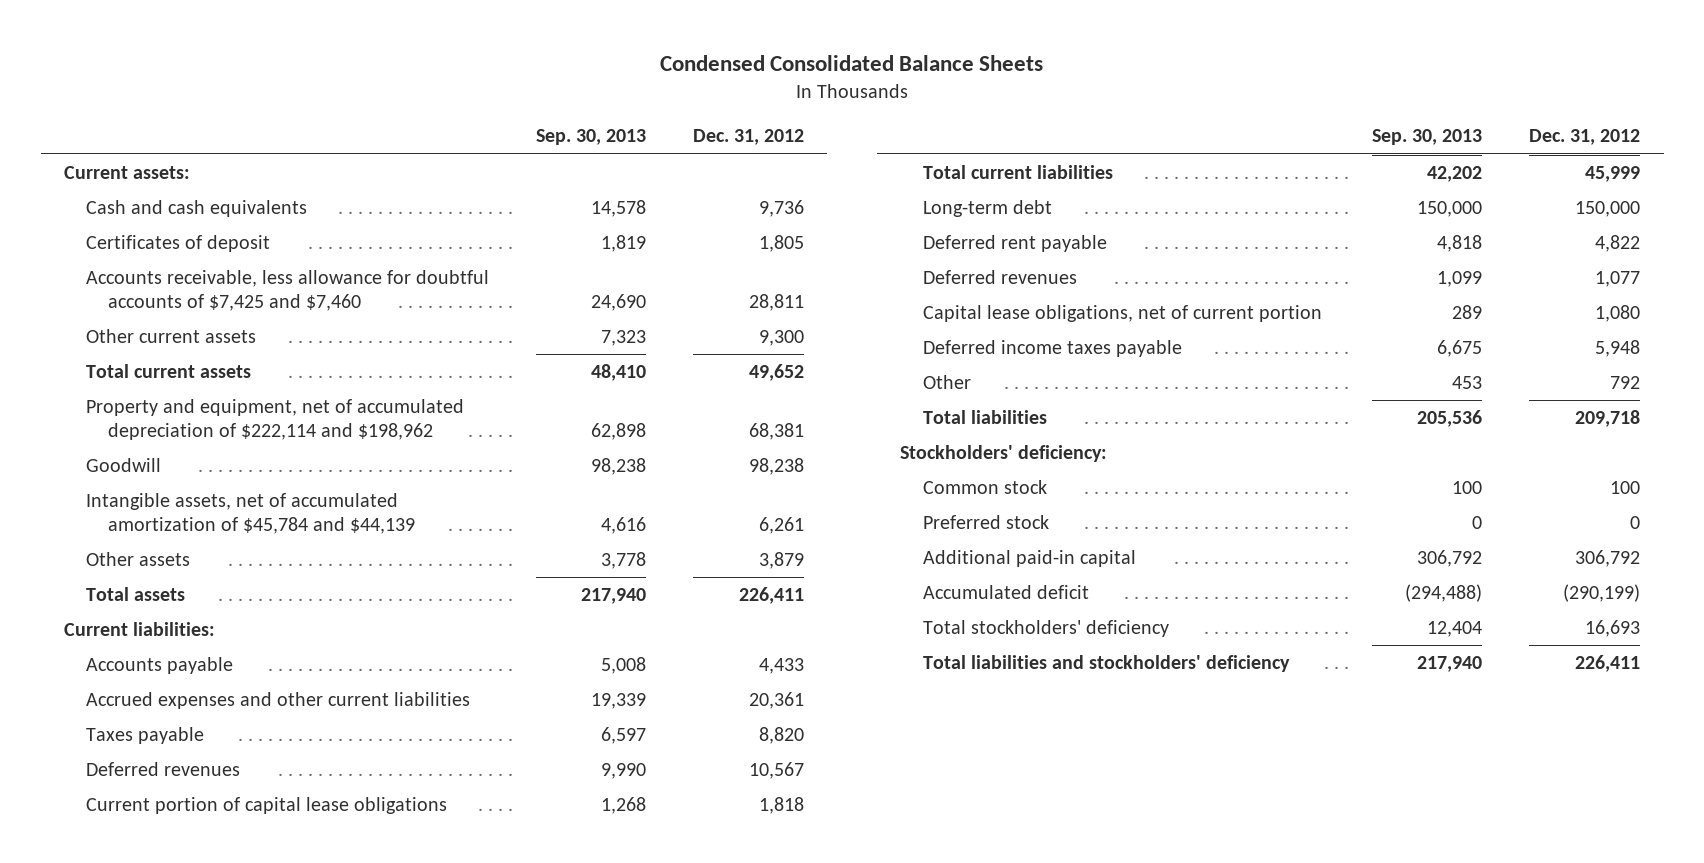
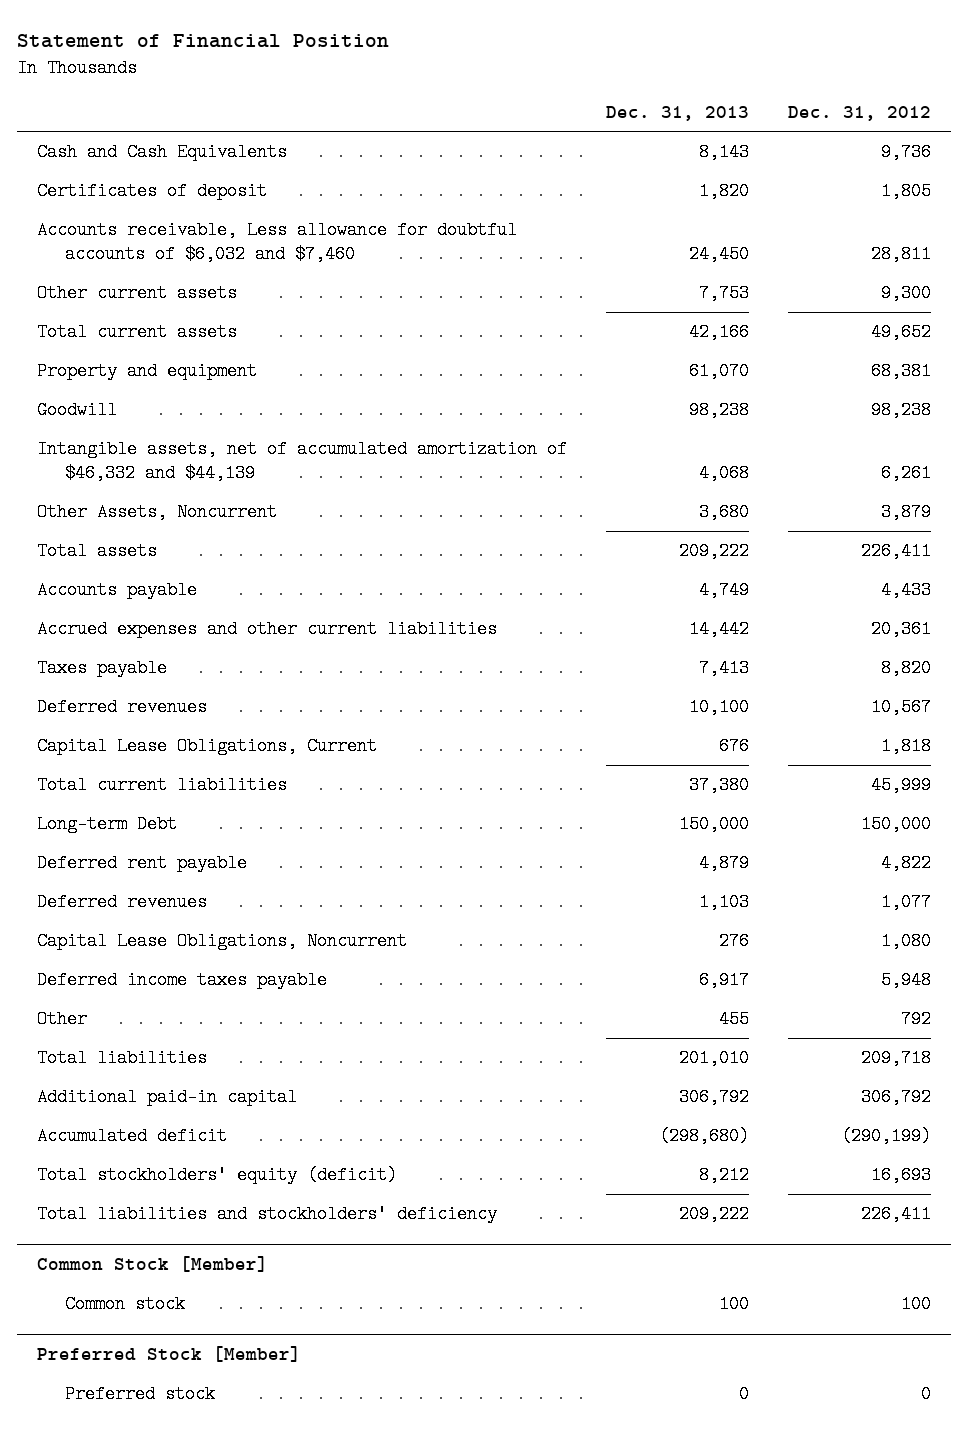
[660,55,1044,72] Condensed Consolidated Balance Sheets -> [17,34,390,49] Statement of Financial Position
[535,129,646,146] Sep. 30, 2013 -> none
none -> [606,105,750,121] Dec. 31, 2013
[63,166,190,180] Current assets: -> none
[86,200,308,218] Cash and cash equivalents -> [36,143,287,162] Cash and Cash Equivalents
[86,270,490,311] Accounts receivable, less allowance for doubtful accounts of $7,425 and $7,460 -> [36,221,517,264] Accounts receivable, Less allowance for doubtful accounts of $6,032 and $7,460
[86,399,465,440] Property and equipment, net of accumulated depreciation of $222,114 and $198,962 -> [36,362,257,381] Property and equipment
[86,493,416,534] Intangible assets, net of accumulated amortization of $45,784 and $44,139 -> [36,440,567,483] Intangible assets, net of accumulated amortization of $46,332 and $44,139
[86,552,191,567] Other assets -> [36,503,277,522] Other Assets, Noncurrent
[63,622,215,637] Current liabilities: -> none
[86,797,448,815] Current portion of capital lease obligations -> [36,737,377,756] Capital Lease Obligations, Current
[922,200,1052,218] Long-term debt -> [36,815,177,834] Long-term Debt
[922,305,1322,323] Capital lease obligations, net of current portion -> [36,932,407,951] Capital Lease Obligations, Noncurrent
[900,445,1108,463] Stockholders' deficiency: -> none
[922,480,1047,495] Common stock -> none
[922,515,1049,530] Preferred stock -> none
[922,620,1169,638] Total stockholders' deficiency -> [36,1166,397,1185] Total stockholders' equity (deficit)
none -> [36,1256,268,1273] Common Stock [Member]
none -> [65,1295,186,1314] Common stock
none -> [36,1346,301,1363] Preferred Stock [Member]
none -> [65,1385,216,1404] Preferred stock

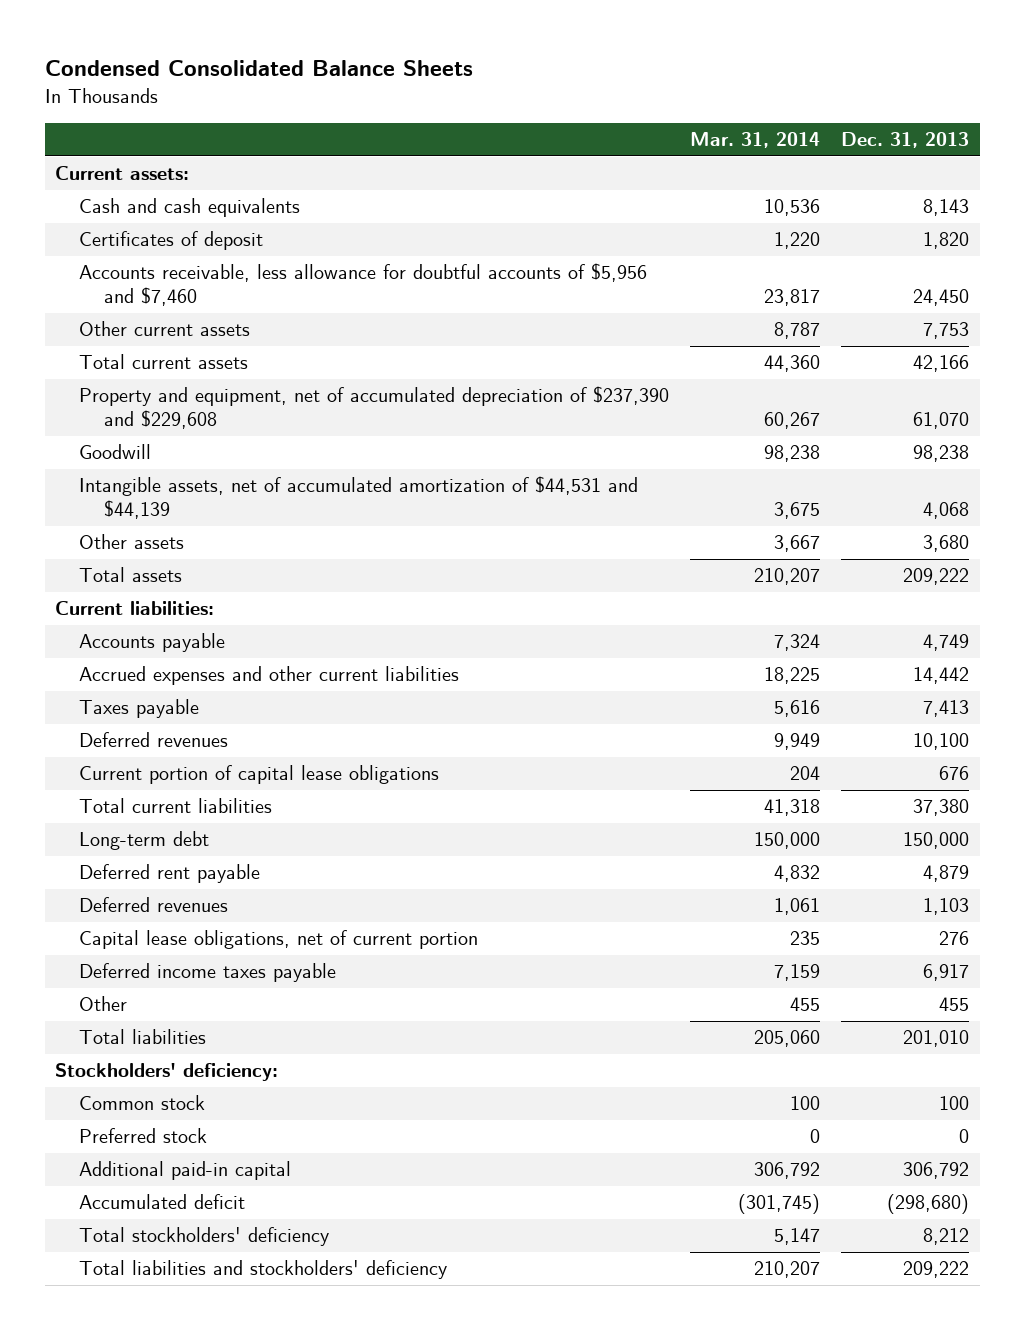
[17,34,390,49] Statement of Financial Position -> [44,59,473,76] Condensed Consolidated Balance Sheets
[788,105,932,121] Dec. 31, 2012 -> none
none -> [690,132,821,149] Mar. 31, 2014
none -> [54,166,189,181] Current assets:
[36,143,287,162] Cash and Cash Equivalents -> [79,198,301,218] Cash and cash equivalents
[36,221,517,264] Accounts receivable, Less allowance for doubtful accounts of $6,032 and $7,460 -> [79,263,648,307] Accounts receivable, less allowance for doubtful accounts of $5,956 and $7,460
[36,362,257,381] Property and equipment -> [79,386,670,430] Property and equipment, net of accumulated depreciation of $237,390 and $229,608
[36,440,567,483] Intangible assets, net of accumulated amortization of $46,332 and $44,139 -> [79,476,639,520] Intangible assets, net of accumulated amortization of $44,531 and $44,139
[36,503,277,522] Other Assets, Noncurrent -> [79,534,185,550] Other assets
none -> [54,601,214,616] Current liabilities:
[36,737,377,756] Capital Lease Obligations, Current -> [79,765,440,785] Current portion of capital lease obligations
[36,815,177,834] Long-term Debt -> [79,831,210,851] Long-term debt
[36,932,407,951] Capital Lease Obligations, Noncurrent -> [79,930,479,950] Capital lease obligations, net of current portion
none -> [54,1063,278,1082] Stockholders' deficiency:
none -> [79,1095,206,1111] Common stock
none -> [79,1128,208,1144] Preferred stock
[36,1166,397,1185] Total stockholders' equity (deficit) -> [79,1227,330,1247] Total stockholders' deficiency
[36,1256,268,1273] Common Stock [Member] -> none
[65,1295,186,1314] Common stock -> none
[36,1346,301,1363] Preferred Stock [Member] -> none
[65,1385,216,1404] Preferred stock -> none

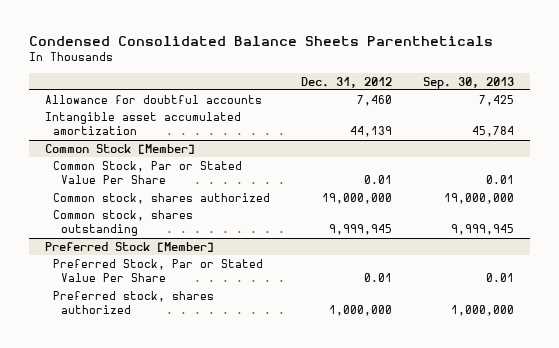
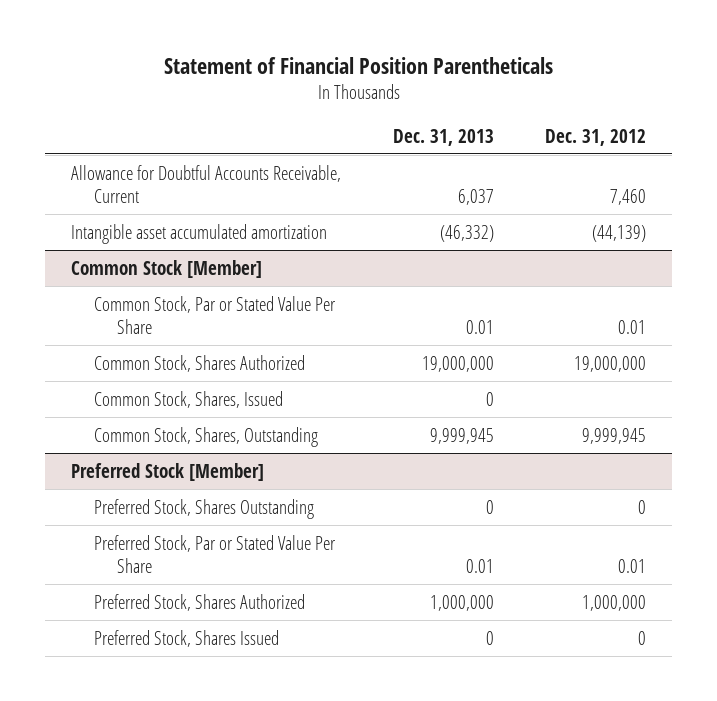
[28,36,493,47] Condensed Consolidated Balance Sheets Parentheticals -> [163,56,553,74] Statement of Financial Position Parentheticals
[423,76,515,89] Sep. 30, 2013 -> none
none -> [392,128,494,146] Dec. 31, 2013
[44,94,262,104] Allowance for doubtful accounts -> [70,164,341,203] Allowance for Doubtful Accounts Receivable, Current
[349,126,392,138] 44,139 -> [592,224,647,242] (44,139)
[52,192,270,204] Common stock, shares authorized -> [93,354,305,372] Common Stock, Shares Authorized
none -> [93,390,283,408] Common Stock, Shares, Issued
[52,209,193,237] Common stock, shares outstanding -> [93,426,318,447] Common Stock, Shares, Outstanding
none -> [93,498,314,519] Preferred Stock, Shares Outstanding
[52,290,214,315] Preferred stock, shares authorized -> [93,593,305,611] Preferred Stock, Shares Authorized
none -> [93,629,279,647] Preferred Stock, Shares Issued

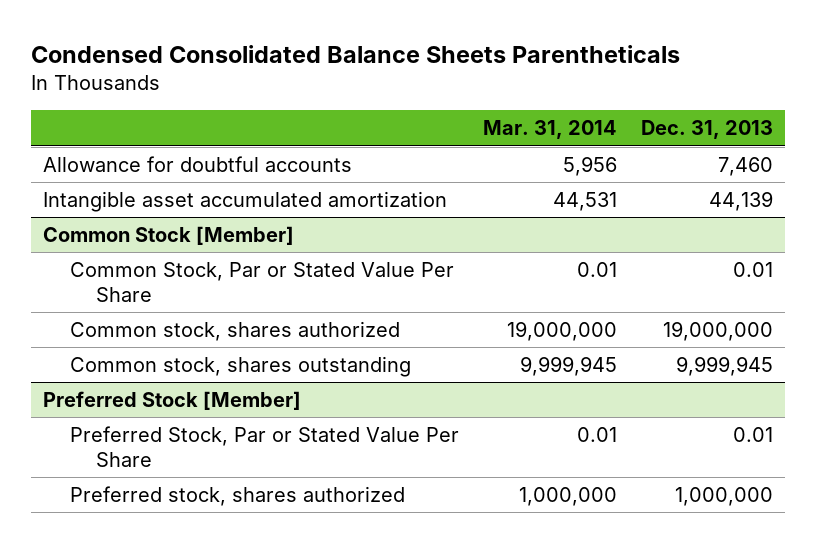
[163,56,553,74] Statement of Financial Position Parentheticals -> [31,44,681,63] Condensed Consolidated Balance Sheets Parentheticals
[545,128,647,146] Dec. 31, 2012 -> none
none -> [483,120,618,140] Mar. 31, 2014
[70,164,341,203] Allowance for Doubtful Accounts Receivable, Current -> [43,156,353,173] Allowance for doubtful accounts
[457,188,494,205] 6,037 -> [718,157,774,177] 7,460
[439,224,494,242] (46,332) -> [709,191,774,212] 44,139
[93,390,283,408] Common Stock, Shares, Issued -> none
[93,354,305,372] Common Stock, Shares Authorized -> [69,321,400,342] Common stock, shares authorized
[93,426,318,447] Common Stock, Shares, Outstanding -> [69,356,411,378] Common stock, shares outstanding
[93,498,314,519] Preferred Stock, Shares Outstanding -> none
[93,629,279,647] Preferred Stock, Shares Issued -> none
[93,593,305,611] Preferred Stock, Shares Authorized -> [69,486,405,507] Preferred stock, shares authorized

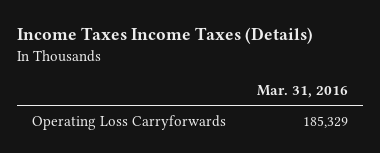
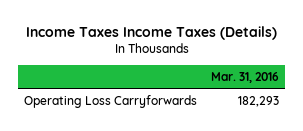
[302,115,348,128] 185,329 -> [237,96,279,108] 182,293

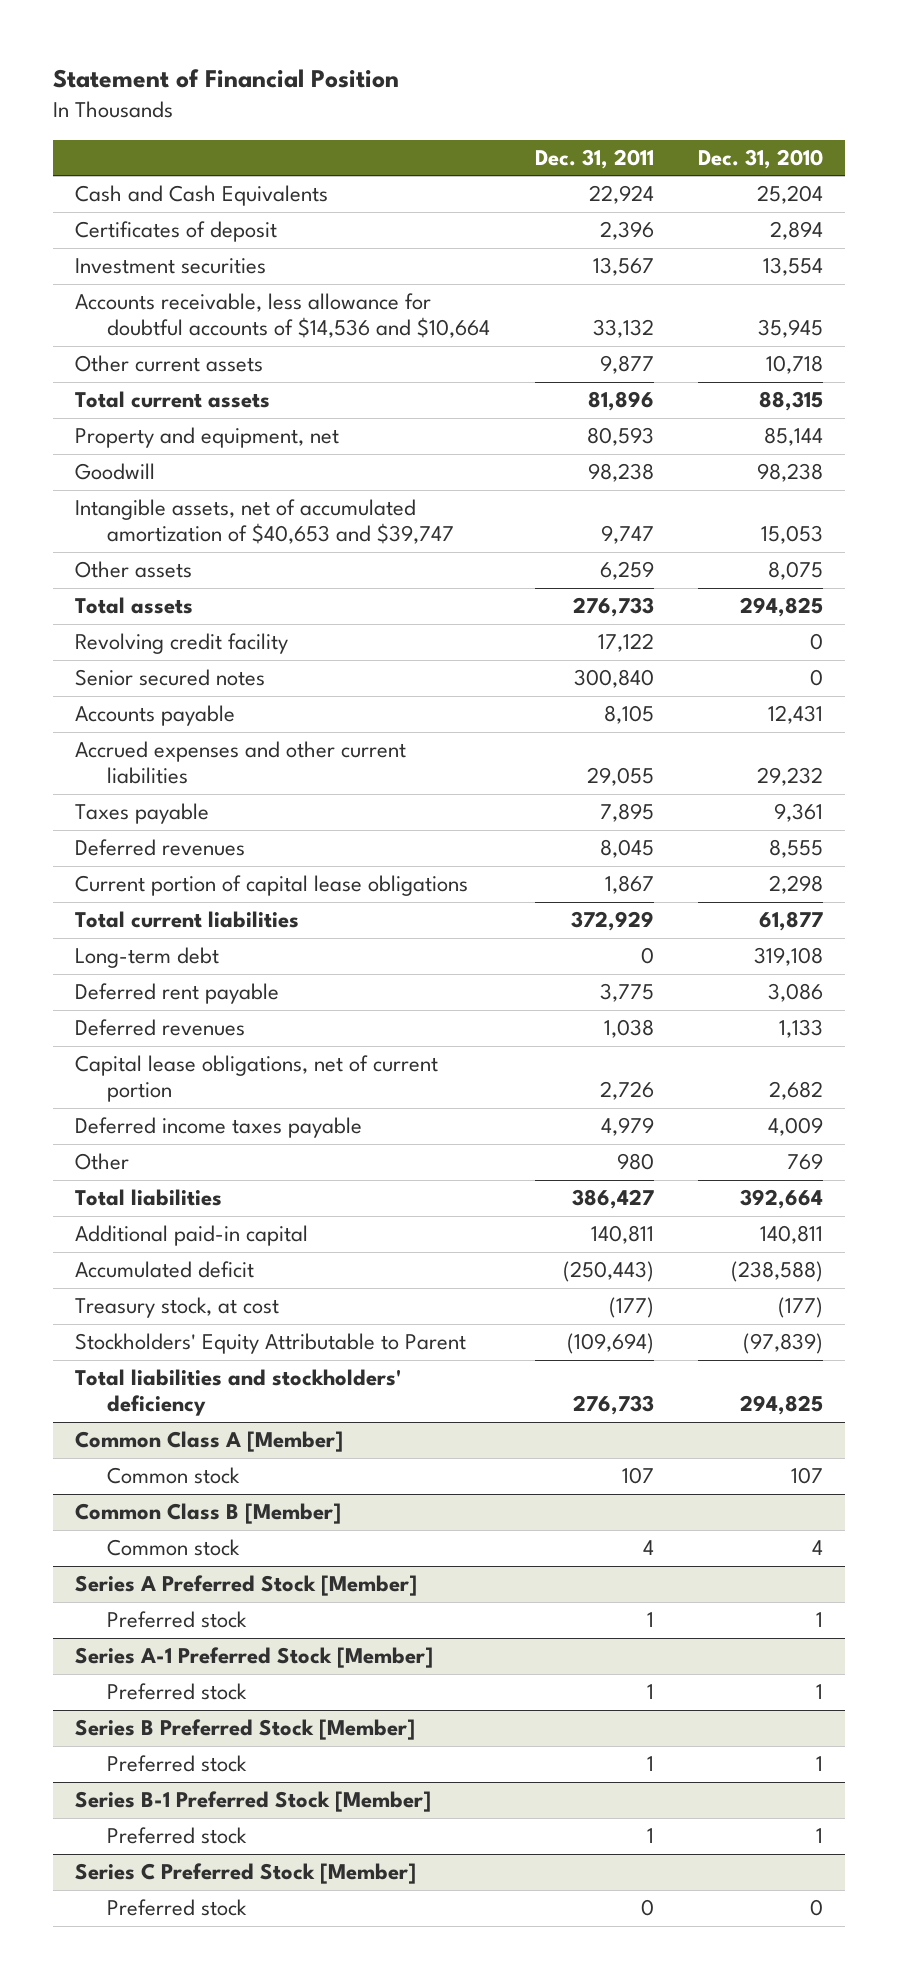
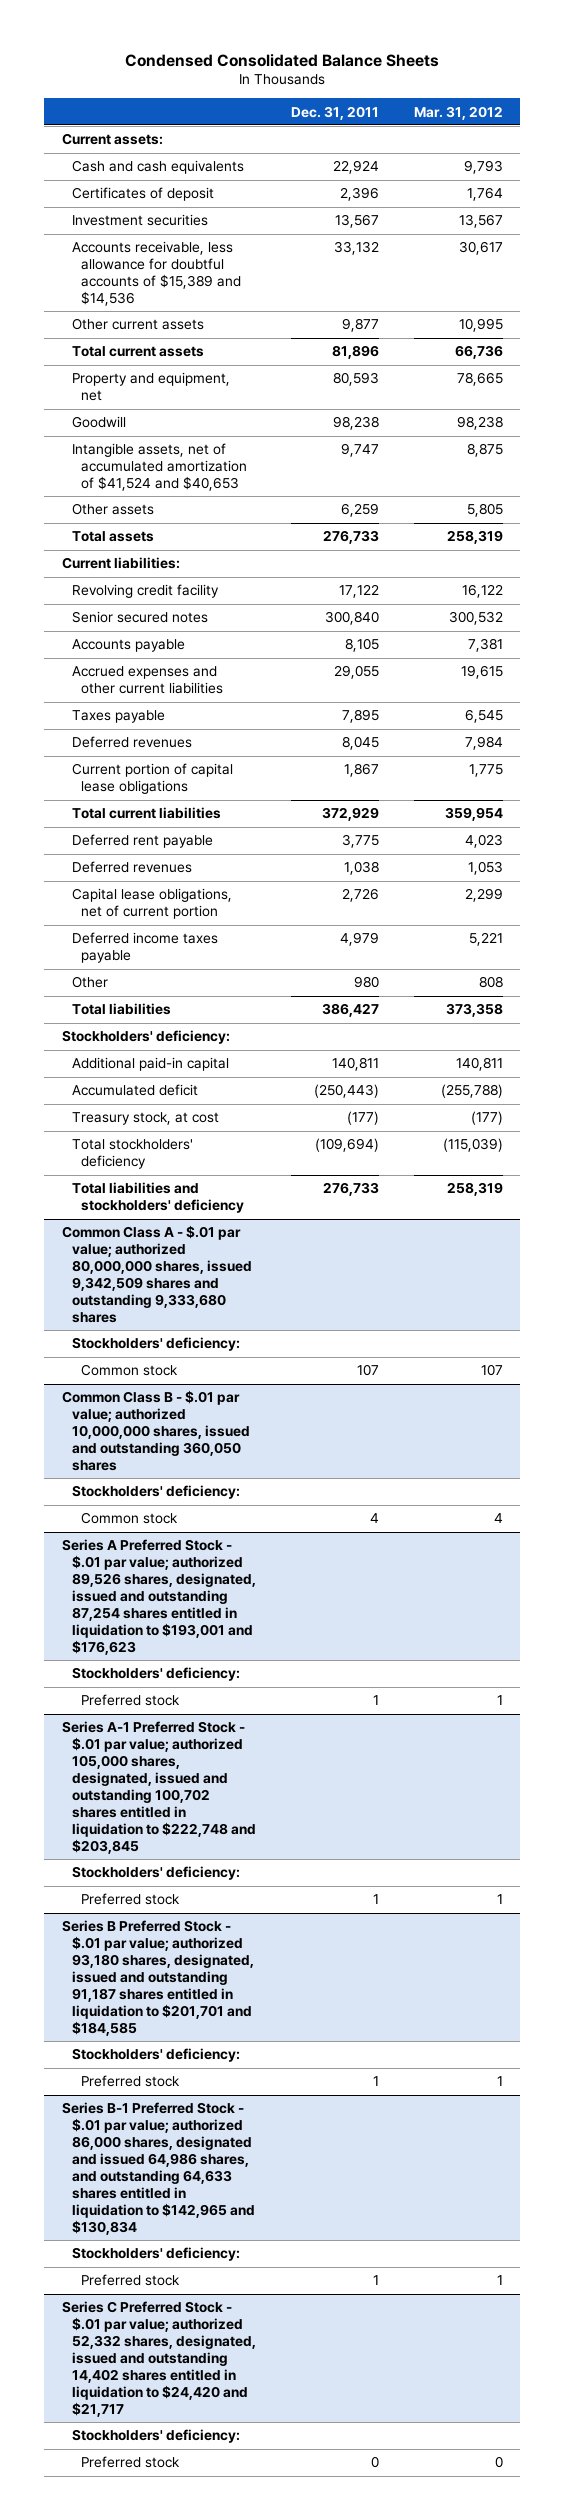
[52,69,399,89] Statement of Financial Position -> [125,53,440,67] Condensed Consolidated Balance Sheets
[698,148,824,169] Dec. 31, 2010 -> none
none -> [413,105,503,120] Mar. 31, 2012
none -> [61,133,163,146] Current assets:
[75,185,329,207] Cash and Cash Equivalents -> [71,160,244,175] Cash and cash equivalents
[75,293,491,339] Accounts receivable, less allowance for doubtful accounts of $14,536 and $10,664 -> [71,241,242,307] Accounts receivable, less allowance for doubtful accounts of $15,389 and $14,536
[75,499,455,545] Intangible assets, net of accumulated amortization of $40,653 and $39,747 -> [71,443,248,492] Intangible assets, net of accumulated amortization of $41,524 and $40,653
none -> [61,557,180,570] Current liabilities:
[75,947,220,969] Long-term debt -> none
none -> [61,1030,230,1045] Stockholders' deficiency:
[75,1333,467,1355] Stockholders' Equity Attributable to Parent -> [71,1139,193,1170] Total stockholders' deficiency
[75,1431,344,1453] Common Class A [Member] -> none
none -> [61,1225,252,1324] Common Class A - $.01 par value; authorized 80,000,000 shares, issued 9,342,509 shares and outstanding 9,333,680 shares
none -> [71,1337,240,1352] Stockholders' deficiency:
[75,1503,342,1525] Common Class B [Member] -> none
none -> [61,1390,250,1472] Common Class B - $.01 par value; authorized 10,000,000 shares, issued and outstanding 360,050 shares
none -> [71,1485,240,1500] Stockholders' deficiency:
[75,1575,418,1597] Series A Preferred Stock [Member] -> none
none -> [61,1539,256,1656] Series A Preferred Stock - $.01 par value; authorized 89,526 shares, designated, issued and outstanding 87,254 shares entitled in liquidation to $193,001 and $176,623
none -> [71,1667,240,1682] Stockholders' deficiency:
[75,1647,434,1669] Series A-1 Preferred Stock [Member] -> none
none -> [61,1721,256,1855] Series A-1 Preferred Stock - $.01 par value; authorized 105,000 shares, designated, issued and outstanding 100,702 shares entitled in liquidation to $222,748 and $203,845
none -> [71,1866,240,1881] Stockholders' deficiency:
[75,1719,416,1741] Series B Preferred Stock [Member] -> none
none -> [61,1920,254,2037] Series B Preferred Stock - $.01 par value; authorized 93,180 shares, designated, issued and outstanding 91,187 shares entitled in liquidation to $201,701 and $184,585
none -> [71,2048,240,2063] Stockholders' deficiency:
[75,1791,432,1813] Series B-1 Preferred Stock [Member] -> none
none -> [61,2102,255,2236] Series B-1 Preferred Stock - $.01 par value; authorized 86,000 shares, designated and issued 64,986 shares, and outstanding 64,633 shares entitled in liquidation to $142,965 and $130,834
none -> [71,2247,240,2262] Stockholders' deficiency:
[75,1863,417,1885] Series C Preferred Stock [Member] -> none
none -> [61,2301,256,2418] Series C Preferred Stock - $.01 par value; authorized 52,332 shares, designated, issued and outstanding 14,402 shares entitled in liquidation to $24,420 and $21,717
none -> [71,2429,240,2444] Stockholders' deficiency:

